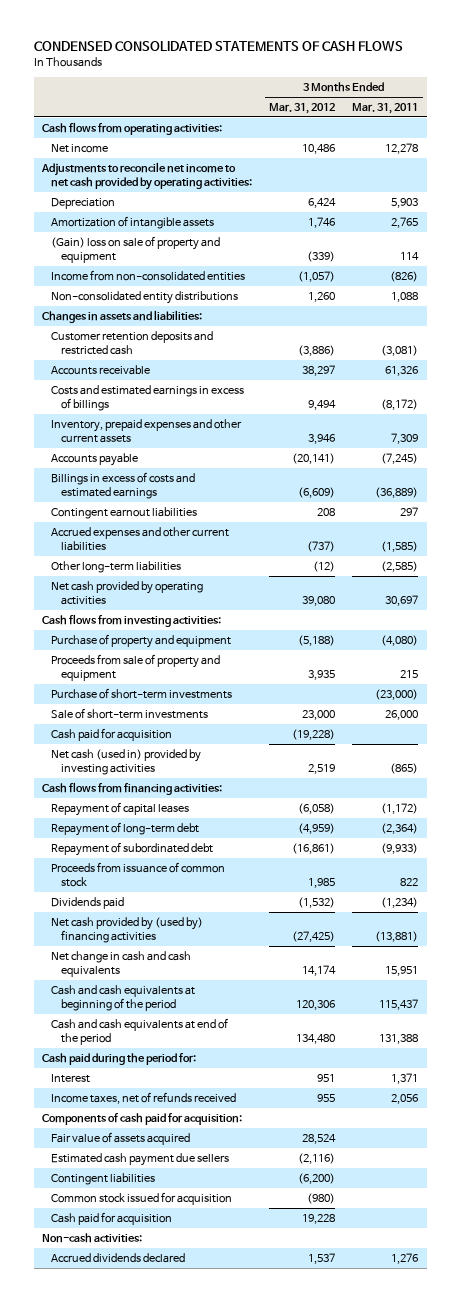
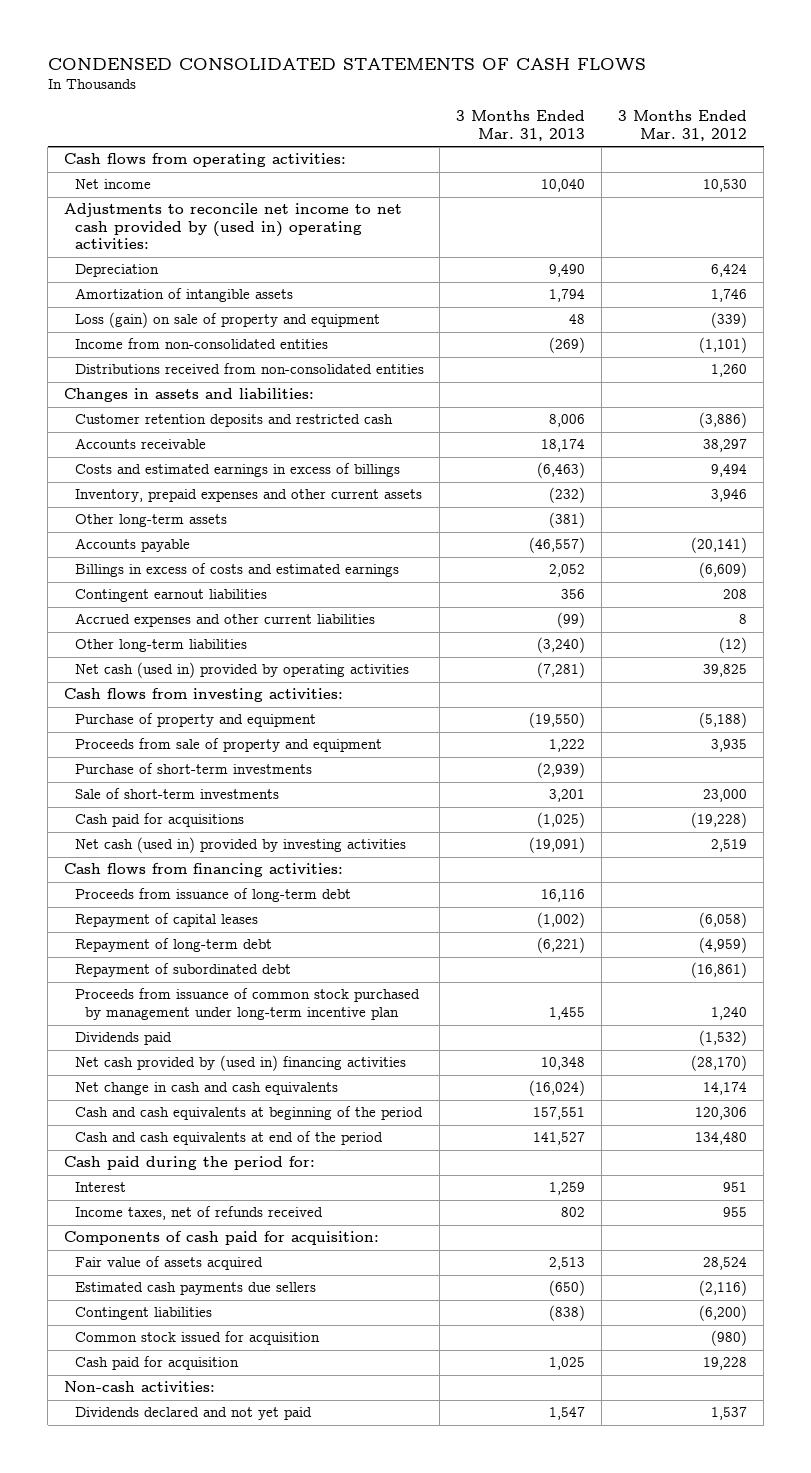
[352,103,419,115] Mar. 31, 2011 -> none
none -> [456,110,586,141] 3 Months Ended Mar. 31, 2013
[302,143,336,154] 10,486 -> [703,179,748,193] 10,530
[41,161,253,191] Adjustments to reconcile net income to net cash provided by operating activities: -> [64,203,403,250] Adjustments to reconcile net income to net cash provided by (used in) operating activities:
[51,235,221,264] (Gain) loss on sale of property and equipment -> [74,312,380,329] Loss (gain) on sale of property and equipment
[298,270,336,282] (1,057) -> [699,337,748,354] (1,101)
[51,290,239,304] Non-consolidated entity distributions -> [74,363,424,375] Distributions received from non-consolidated entities
none -> [74,514,227,528] Other long-term assets
[307,541,336,553] (737) -> [739,614,748,625] 8
[51,580,204,606] Net cash provided by operating activities -> [74,662,409,679] Net cash (used in) provided by operating activities
[302,596,336,607] 39,080 -> [703,664,748,678] 39,825
[51,727,173,741] Cash paid for acquisition -> [74,813,244,828] Cash paid for acquisitions
none -> [74,888,351,903] Proceeds from issuance of long-term debt
[51,861,226,888] Proceeds from issuance of common stock -> [74,988,420,1020] Proceeds from issuance of common stock purchased by management under long-term incentive plan
[308,878,336,889] 1,985 -> [711,1006,748,1020] 1,240
[51,916,204,944] Net cash provided by (used by) financing activities -> [74,1055,406,1072] Net cash provided by (used in) financing activities
[292,931,336,943] (27,425) -> [691,1055,748,1072] (28,170)
[51,1152,230,1166] Estimated cash payment due sellers -> [74,1282,316,1296] Estimated cash payments due sellers
[51,1252,186,1263] Accrued dividends declared -> [74,1407,312,1421] Dividends declared and not yet paid

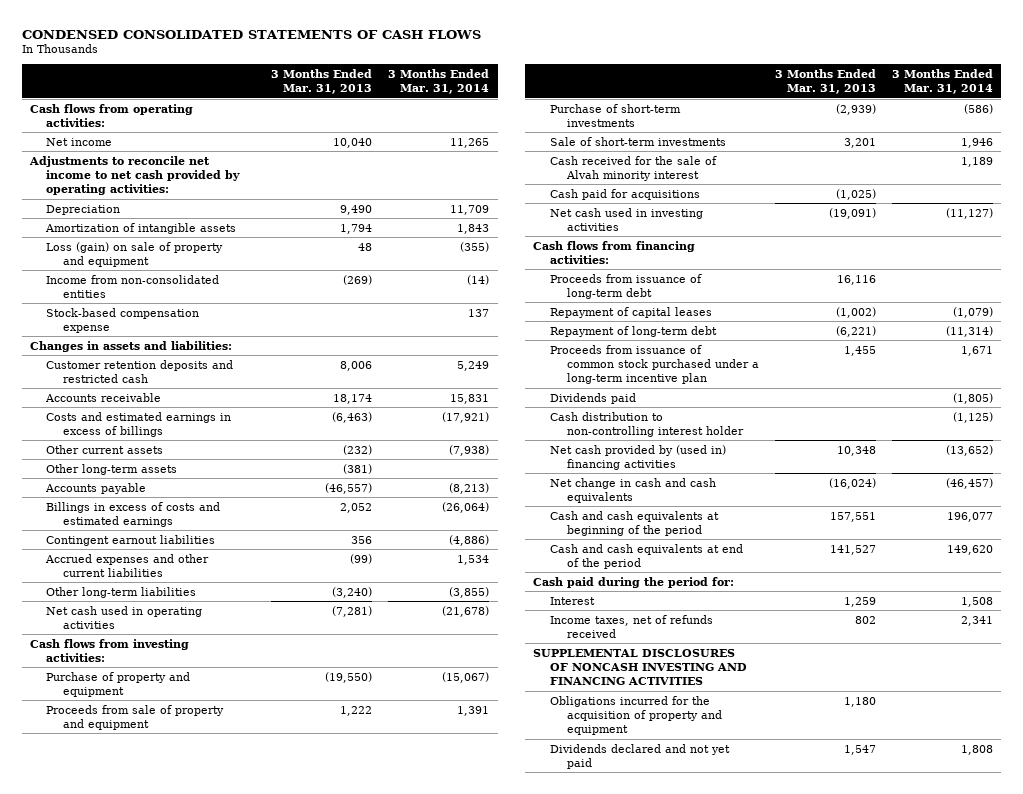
[618,110,748,141] 3 Months Ended Mar. 31, 2012 -> none
none -> [388,68,490,95] 3 Months Ended Mar. 31, 2014
[64,203,403,250] Adjustments to reconcile net income to net cash provided by (used in) operating activities: -> [28,155,241,196] Adjustments to reconcile net income to net cash provided by operating activities:
[74,363,424,375] Distributions received from non-consolidated entities -> none
none -> [46,307,200,333] Stock-based compensation expense
[74,489,422,503] Inventory, prepaid expenses and other current assets -> [46,444,164,454] Other current assets
[74,662,409,679] Net cash (used in) provided by operating activities -> [46,605,203,629] Net cash used in operating activities
none -> [549,155,717,181] Cash received for the sale of Alvah minority interest
[74,837,406,854] Net cash (used in) provided by investing activities -> [549,207,703,231] Net cash used in investing activities
[74,963,291,978] Repayment of subordinated debt -> none
[74,988,420,1020] Proceeds from issuance of common stock purchased by management under long-term incentive plan -> [549,344,759,385] Proceeds from issuance of common stock purchased under a long-term incentive plan
none -> [549,411,744,437] Cash distribution to non-controlling interest holder
[64,1231,380,1246] Components of cash paid for acquisition: -> none
[74,1256,263,1271] Fair value of assets acquired -> none
[74,1282,316,1296] Estimated cash payments due sellers -> none
[74,1307,212,1321] Contingent liabilities -> none
[74,1331,320,1346] Common stock issued for acquisition -> none
[74,1356,239,1371] Cash paid for acquisition -> none
[64,1381,216,1393] Non-cash activities: -> none
none -> [533,648,747,686] SUPPLEMENTAL DISCLOSURES OF NONCASH INVESTING AND FINANCING ACTIVITIES
none -> [549,695,722,736] Obligations incurred for the acquisition of property and equipment

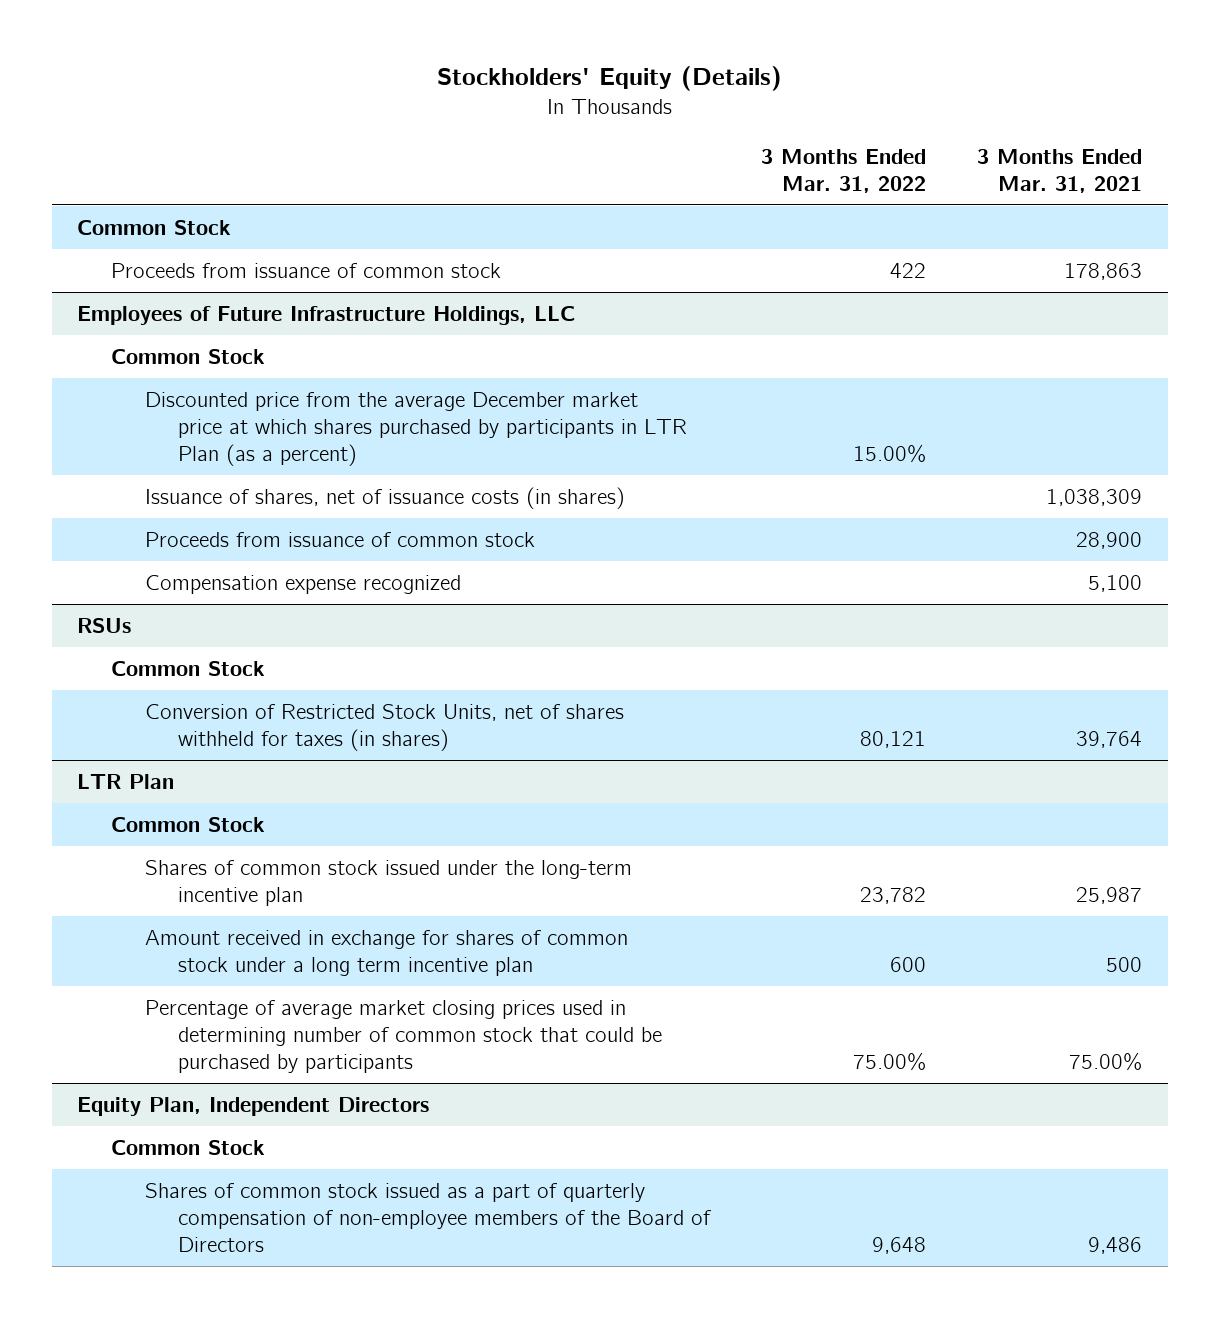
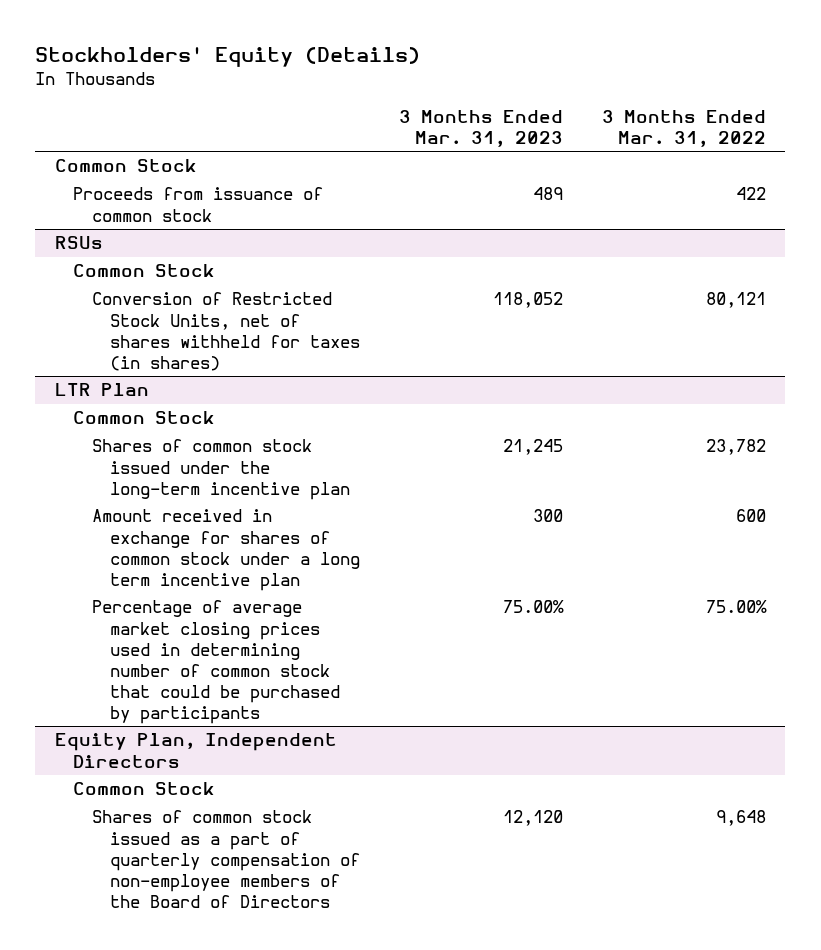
[977,149,1143,194] 3 Months Ended Mar. 31, 2021 -> none
none -> [399,109,564,147] 3 Months Ended Mar. 31, 2023
[77,305,576,325] Employees of Future Infrastructure Holdings, LLC -> none
[111,348,266,364] Common Stock -> none
[144,391,688,466] Discounted price from the average December market price at which shares purchased by participants in LTR Plan (as a percent) -> none
[144,486,625,509] Issuance of shares, net of issuance costs (in shares) -> none
[144,531,535,547] Proceeds from issuance of common stock -> none
[144,574,461,594] Compensation expense recognized -> none

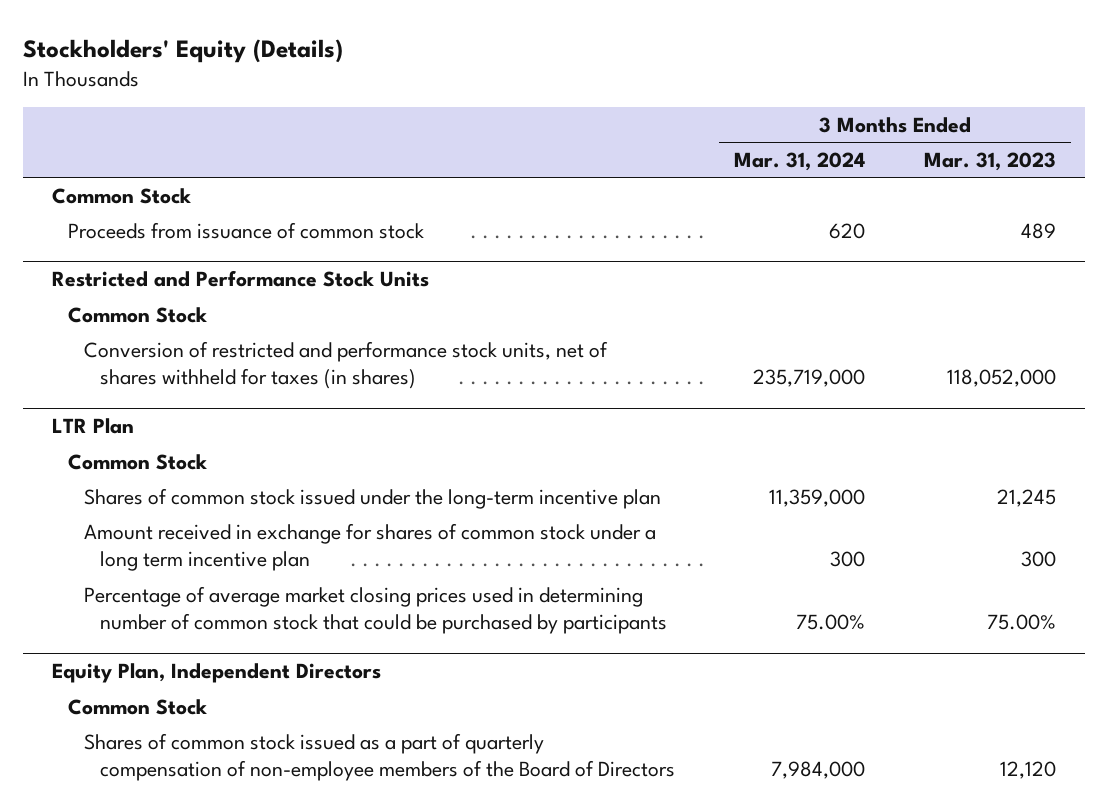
[601,109,766,147] 3 Months Ended Mar. 31, 2022 -> none
none -> [734,151,866,171] Mar. 31, 2024
[54,236,103,250] RSUs -> none
none -> [52,270,430,288] Restricted and Performance Stock Units
[91,292,361,371] Conversion of Restricted Stock Units, net of shares withheld for taxes (in shares) -> [84,340,609,390] Conversion of restricted and performance stock units, net of shares withheld for taxes (in shares)
[493,292,564,309] 118,052 -> [946,369,1056,388] 118,052,000

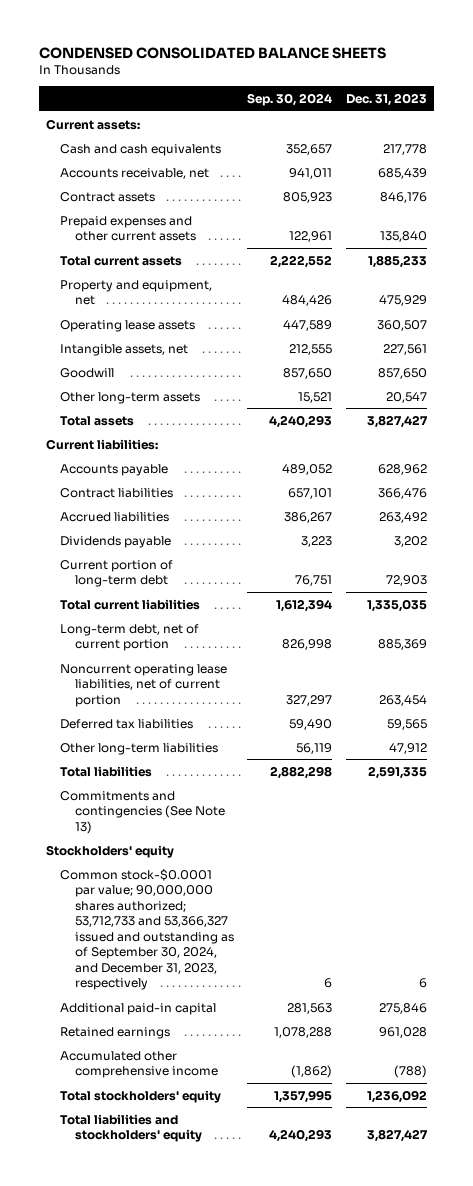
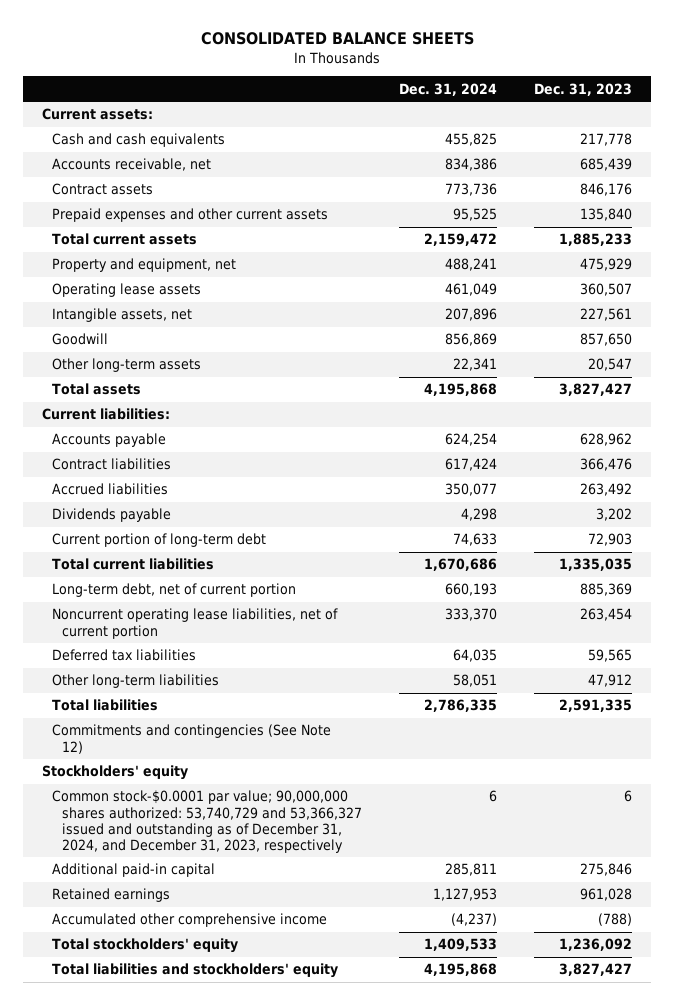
[38,46,386,59] CONDENSED CONSOLIDATED BALANCE SHEETS -> [201,32,475,46] CONSOLIDATED BALANCE SHEETS
[247,92,333,106] Sep. 30, 2024 -> none
none -> [399,82,498,96] Dec. 31, 2024
[60,790,225,834] Commitments and contingencies (See Note 13) -> [52,724,332,754] Commitments and contingencies (See Note 12)
[60,868,234,991] Common stock-$0.0001 par value; 90,000,000 shares authorized; 53,712,733 and 53,366,327 issued and outstanding as of September 30, 2024, and December 31, 2023, respectively -> [52,790,363,853] Common stock-$0.0001 par value; 90,000,000 shares authorized: 53,740,729 and 53,366,327 issued and outstanding as of December 31, 2024, and December 31, 2023, respectively

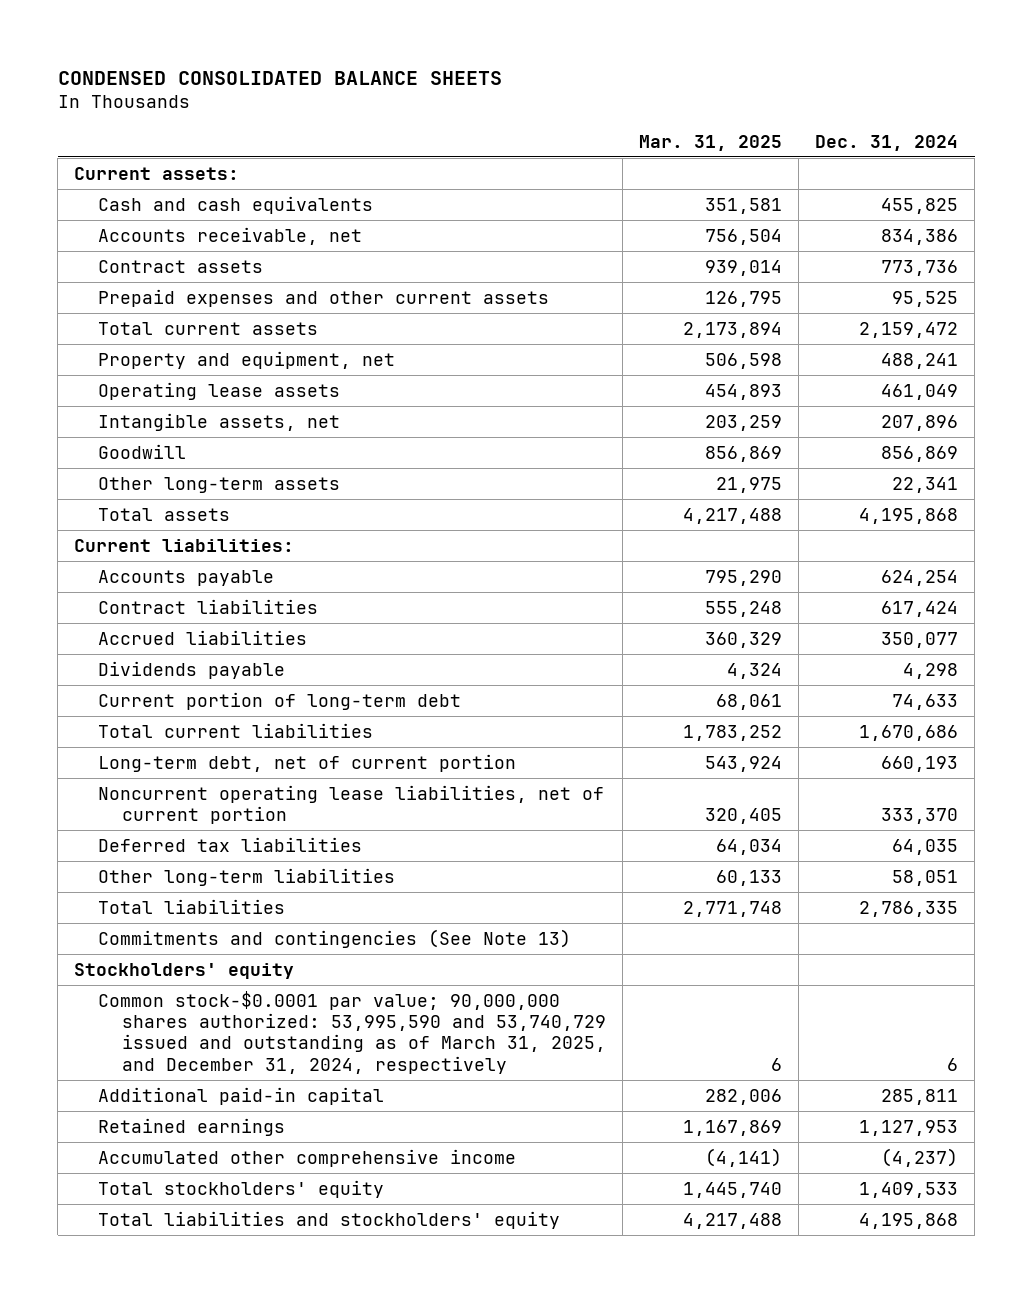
[201,32,475,46] CONSOLIDATED BALANCE SHEETS -> [57,70,502,85] CONDENSED CONSOLIDATED BALANCE SHEETS
[534,82,633,96] Dec. 31, 2023 -> none
none -> [638,134,782,151] Mar. 31, 2025
[52,724,332,754] Commitments and contingencies (See Note 12) -> [97,928,571,948] Commitments and contingencies (See Note 13)
[52,790,363,853] Common stock-$0.0001 par value; 90,000,000 shares authorized: 53,740,729 and 53,366,327 issued and outstanding as of December 31, 2024, and December 31, 2023, respectively -> [97,990,606,1074] Common stock-$0.0001 par value; 90,000,000 shares authorized: 53,995,590 and 53,740,729 issued and outstanding as of March 31, 2025, and December 31, 2024, respectively

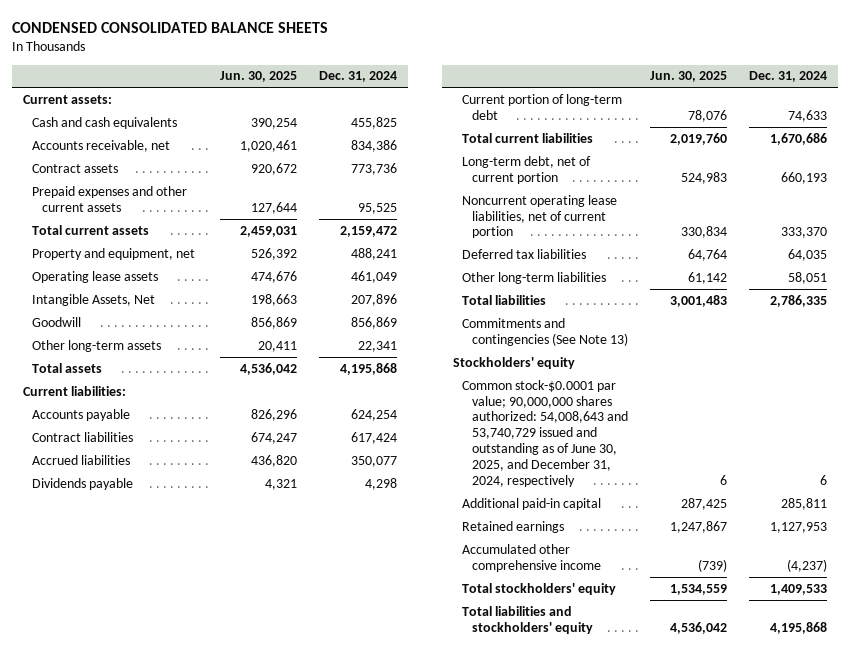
[638,134,782,151] Mar. 31, 2025 -> none
none -> [219,71,297,83] Jun. 30, 2025
[97,412,340,431] Intangible assets, net -> [32,293,156,306] Intangible Assets, Net
[97,990,606,1074] Common stock-$0.0001 par value; 90,000,000 shares authorized: 53,995,590 and 53,740,729 issued and outstanding as of March 31, 2025, and December 31, 2024, respectively -> [462,379,628,487] Common stock-$0.0001 par value; 90,000,000 shares authorized: 54,008,643 and 53,740,729 issued and outstanding as of June 30, 2025, and December 31, 2024, respectively

